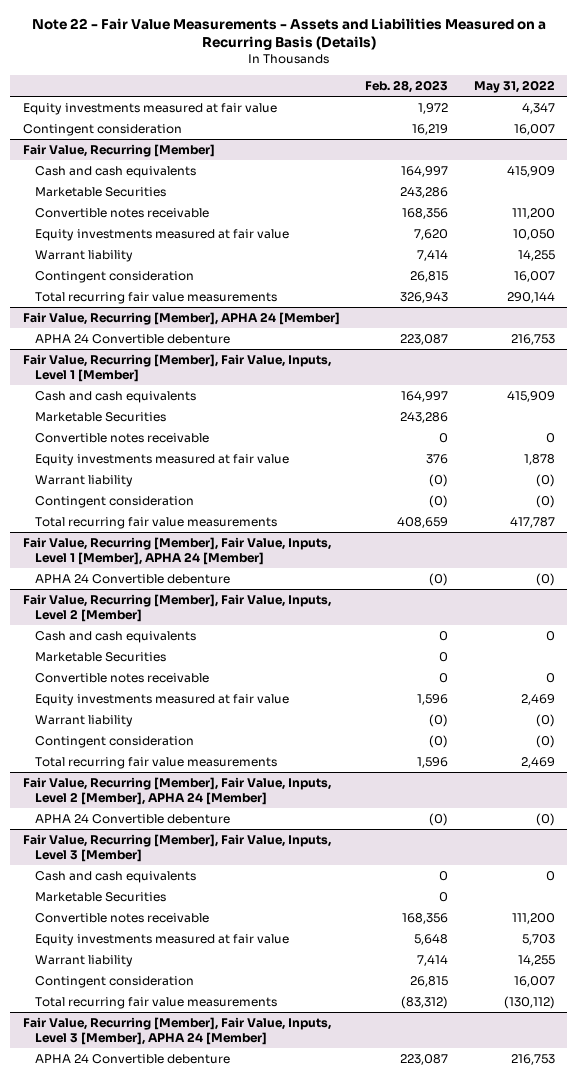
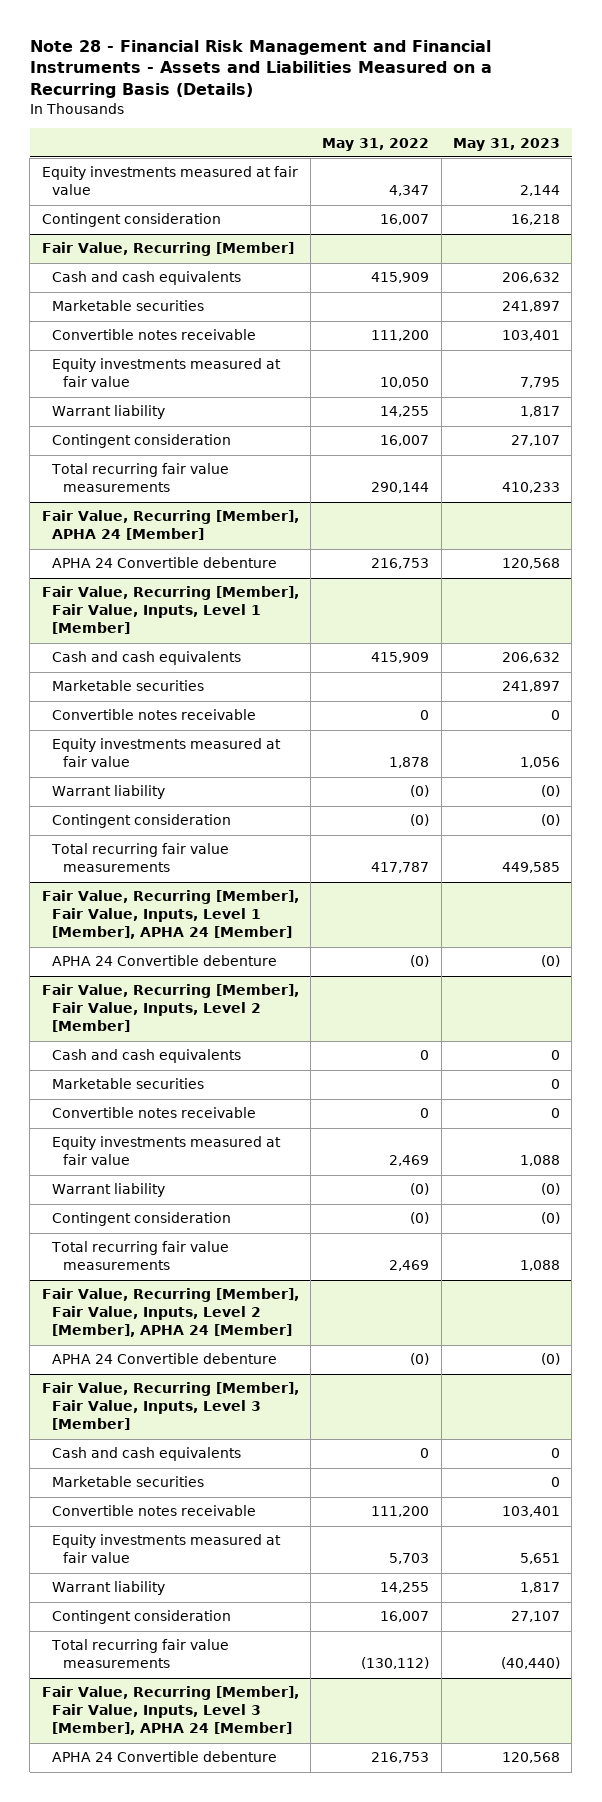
[31,17,546,51] Note 22 - Fair Value Measurements - Assets and Liabilities Measured on a Recurring Basis (Details) -> [29,39,492,99] Note 28 - Financial Risk Management and Financial Instruments - Assets and Liabilities Measured on a Recurring Basis (Details)
[365,79,449,93] Feb. 28, 2023 -> none
none -> [453,137,561,151] May 31, 2023
[35,186,167,197] Marketable Securities -> [52,300,205,312] Marketable securities
[35,411,167,422] Marketable Securities -> [52,680,205,692] Marketable securities
[35,651,167,662] Marketable Securities -> [52,1078,205,1090] Marketable securities
[35,891,167,902] Marketable Securities -> [52,1476,205,1488] Marketable securities

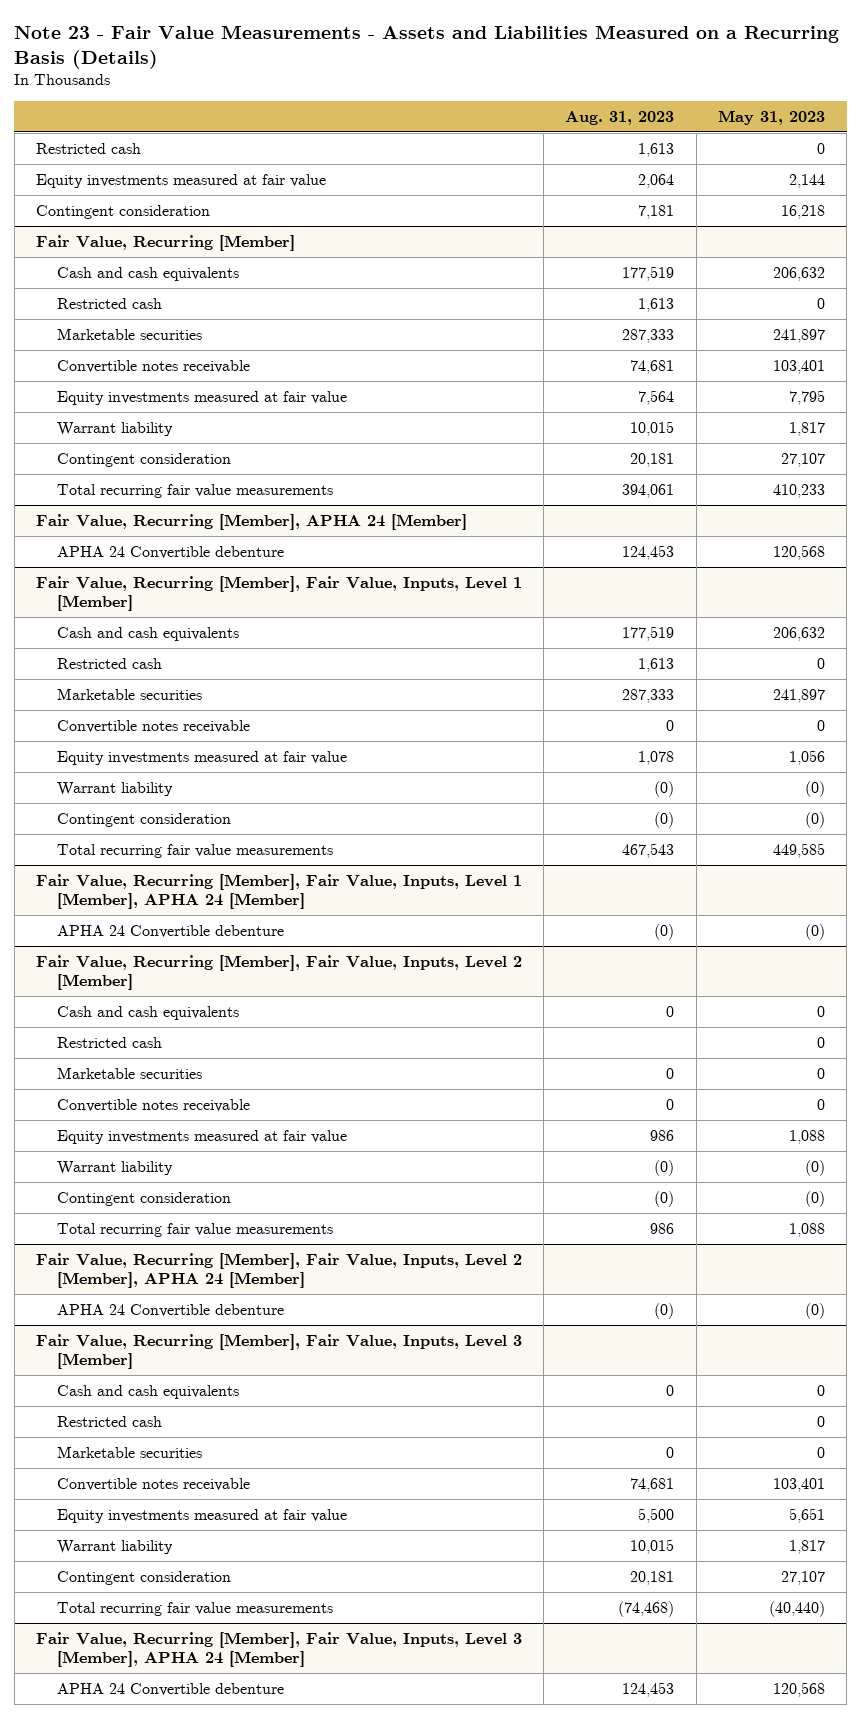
[29,39,492,99] Note 28 - Financial Risk Management and Financial Instruments - Assets and Liabilities Measured on a Recurring Basis (Details) -> [14,24,840,69] Note 23 - Fair Value Measurements - Assets and Liabilities Measured on a Recurring Basis (Details)
[322,137,430,151] May 31, 2022 -> none
none -> [565,110,675,125] Aug. 31, 2023
none -> [35,142,141,154] Restricted cash
none -> [57,297,163,309] Restricted cash
none -> [57,657,163,669] Restricted cash
none -> [57,1036,163,1048] Restricted cash
none -> [57,1415,163,1427] Restricted cash

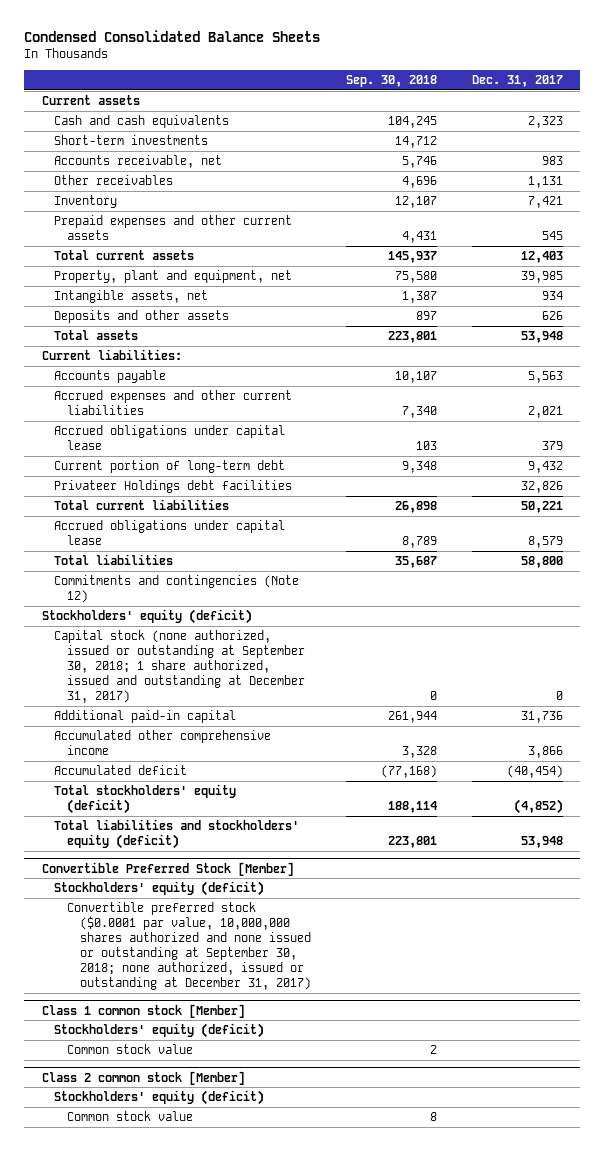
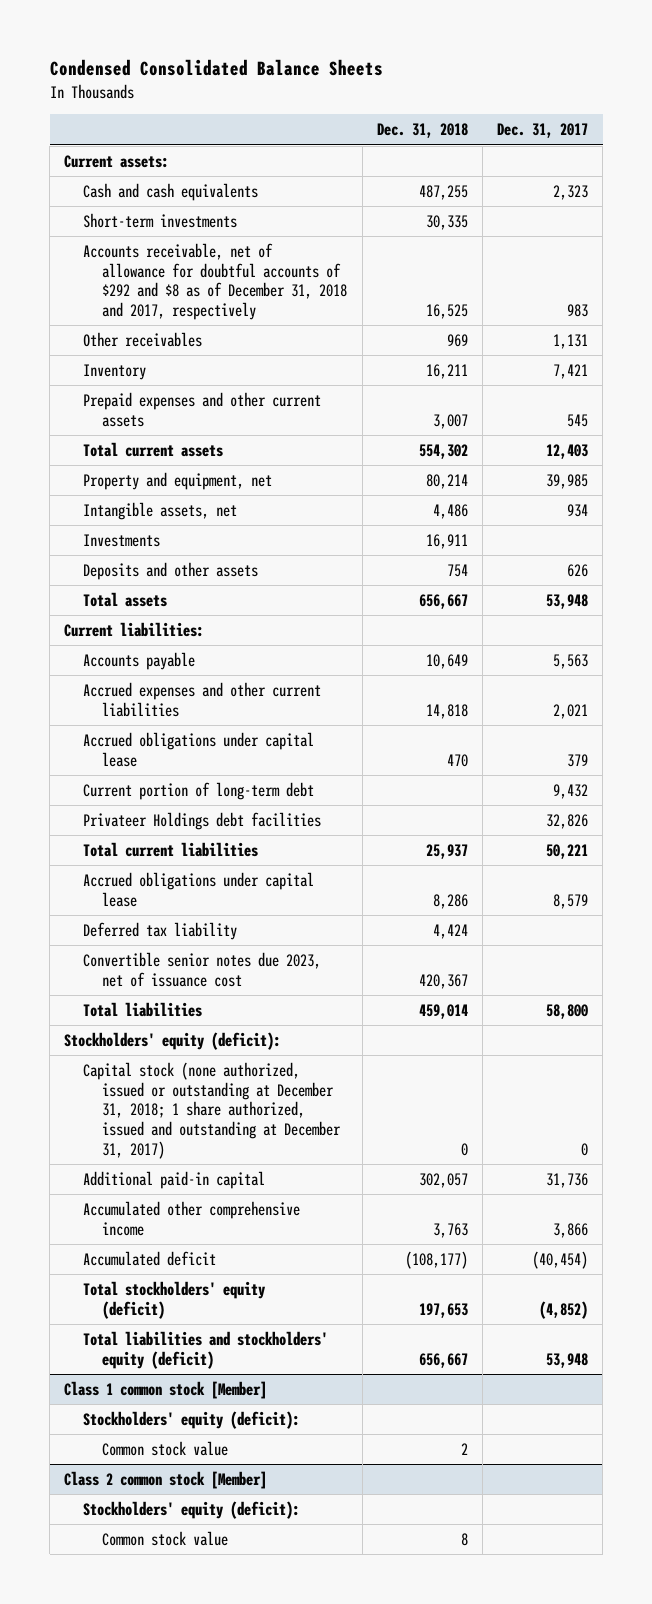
[345,75,437,88] Sep. 30, 2018 -> none
none -> [376,123,468,139] Dec. 31, 2018
[41,94,140,105] Current assets -> [64,154,170,168] Current assets:
[54,154,223,168] Accounts receivable, net -> [83,242,348,321] Accounts receivable, net of allowance for doubtful accounts of $292 and $8 as of December 31, 2018 and 2017, respectively
[54,269,293,283] Property, plant and equipment, net -> [83,471,273,490] Property and equipment, net
none -> [83,533,161,547] Investments
none -> [83,921,238,940] Deferred tax liability
none -> [83,951,322,987] Convertible senior notes due 2023, net of issuance cost
[54,574,300,604] Commitments and contingencies (Note 12) -> none
[41,608,252,624] Stockholders' equity (deficit) -> [64,1031,282,1050] Stockholders' equity (deficit):
[54,629,306,704] Capital stock (none authorized, issued or outstanding at September 30, 2018; 1 share authorized, issued and outstanding at December 31, 2017) -> [83,1061,342,1159] Capital stock (none authorized, issued or outstanding at December 31, 2018; 1 share authorized, issued and outstanding at December 31, 2017)
[41,861,294,876] Convertible Preferred Stock [Member] -> none
[54,880,265,896] Stockholders' equity (deficit) -> none
[67,901,311,991] Convertible preferred stock ($0.0001 par value, 10,000,000 shares authorized and none issued or outstanding at September 30, 2018; none authorized, issued or outstanding at December 31, 2017) -> none
[54,1022,265,1038] Stockholders' equity (deficit) -> [83,1410,301,1429] Stockholders' equity (deficit):
[54,1089,265,1105] Stockholders' equity (deficit) -> [83,1500,301,1519] Stockholders' equity (deficit):

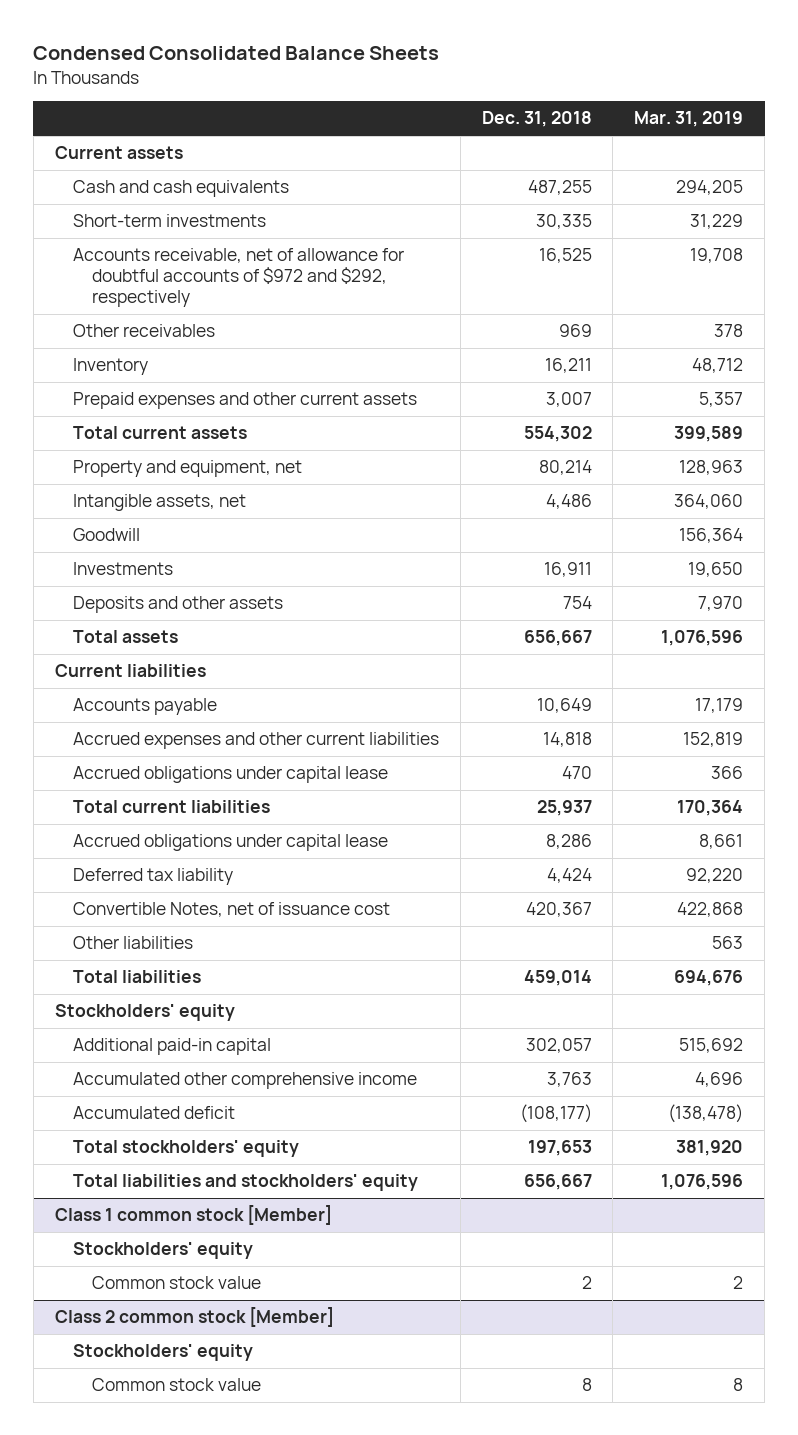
[496,123,588,139] Dec. 31, 2017 -> none
none -> [634,111,744,128] Mar. 31, 2019
[64,154,170,168] Current assets: -> [54,146,183,160] Current assets
[83,242,348,321] Accounts receivable, net of allowance for doubtful accounts of $292 and $8 as of December 31, 2018 and 2017, respectively -> [73,248,405,308] Accounts receivable, net of allowance for doubtful accounts of $972 and $292, respectively
none -> [73,528,141,542] Goodwill
[64,621,205,637] Current liabilities: -> [54,664,206,678] Current liabilities
[83,781,315,800] Current portion of long-term debt -> none
[83,811,322,830] Privateer Holdings debt facilities -> none
[83,951,322,987] Convertible senior notes due 2023, net of issuance cost -> [73,902,391,918] Convertible Notes, net of issuance cost
none -> [73,936,194,950] Other liabilities
[83,1061,342,1159] Capital stock (none authorized, issued or outstanding at December 31, 2018; 1 share authorized, issued and outstanding at December 31, 2017) -> none
[64,1031,282,1050] Stockholders' equity (deficit): -> [54,1004,235,1022] Stockholders' equity
[83,1280,266,1319] Total stockholders' equity (deficit) -> [73,1140,300,1158] Total stockholders' equity
[83,1330,329,1369] Total liabilities and stockholders' equity (deficit) -> [73,1174,419,1192] Total liabilities and stockholders' equity
[83,1410,301,1429] Stockholders' equity (deficit): -> [73,1242,254,1260] Stockholders' equity
[83,1500,301,1519] Stockholders' equity (deficit): -> [73,1344,254,1362] Stockholders' equity

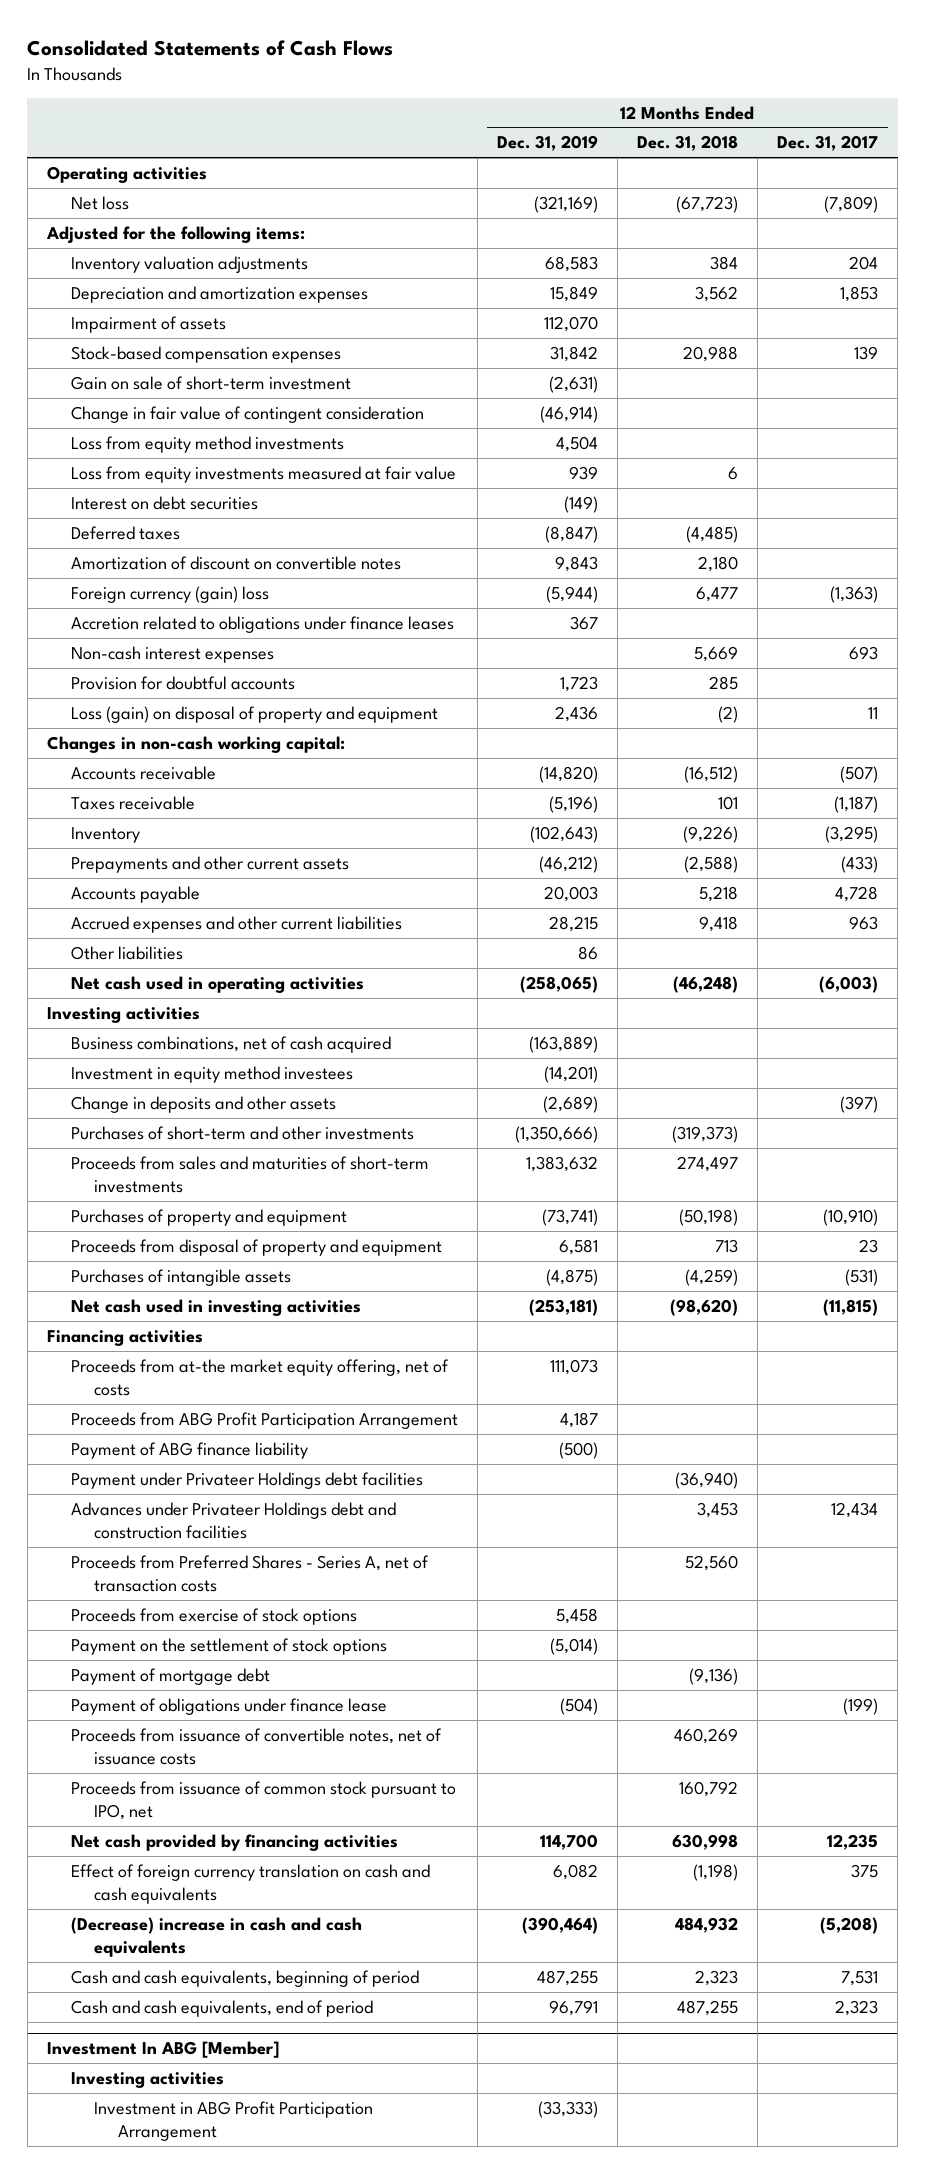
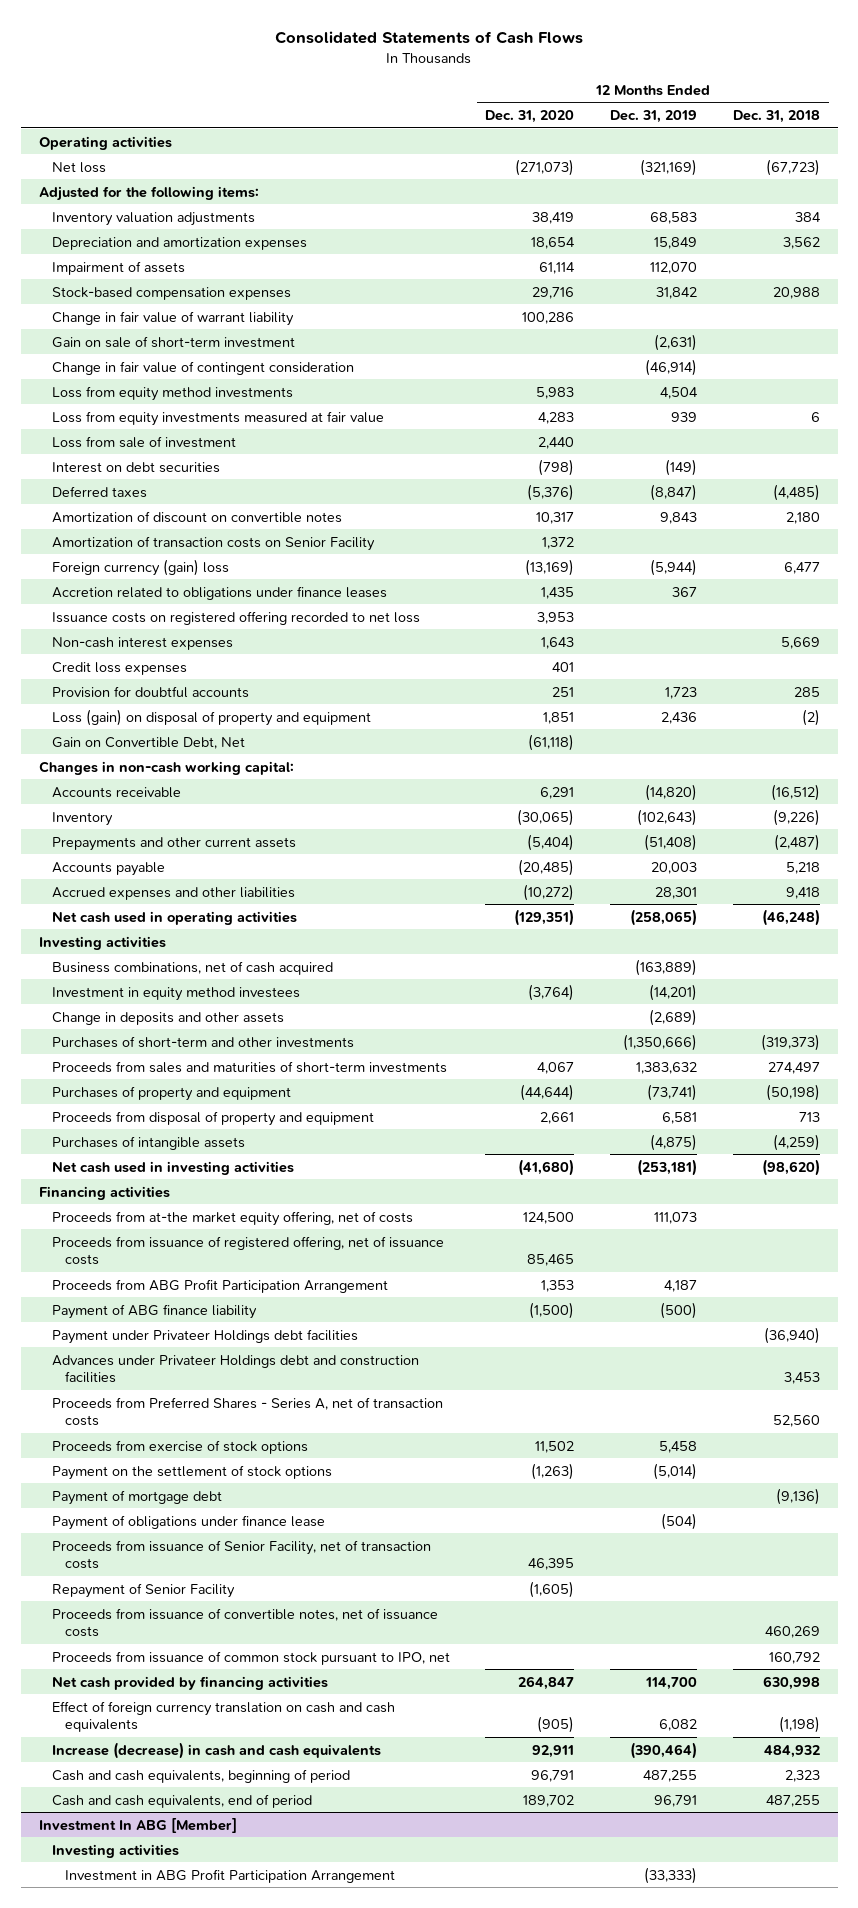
[777,135,879,152] Dec. 31, 2017 -> none
none -> [485,110,575,124] Dec. 31, 2020
none -> [51,310,294,326] Change in fair value of warrant liability
none -> [51,435,236,448] Loss from sale of investment
none -> [51,535,375,551] Amortization of transaction costs on Senior Facility
none -> [51,610,420,625] Issuance costs on registered offering recorded to net loss
none -> [51,661,187,675] Credit loss expenses
none -> [51,736,245,749] Gain on Convertible Debt, Net
[70,795,195,810] Taxes receivable -> none
[538,855,598,873] (46,212) -> [644,833,698,851] (51,408)
[683,855,738,873] (2,588) -> [773,833,820,851] (2,487)
[70,945,183,960] Other liabilities -> none
[70,915,402,933] Accrued expenses and other current liabilities -> [51,886,295,900] Accrued expenses and other liabilities
[548,915,598,932] 28,215 -> [655,886,698,899] 28,301
none -> [51,1235,444,1266] Proceeds from issuance of registered offering, net of issuance costs
none -> [51,1539,431,1570] Proceeds from issuance of Senior Facility, net of transaction costs
none -> [51,1582,235,1598] Repayment of Senior Facility
[70,1916,362,1957] (Decrease) increase in cash and cash equivalents -> [51,1741,381,1759] Increase (decrease) in cash and cash equivalents

